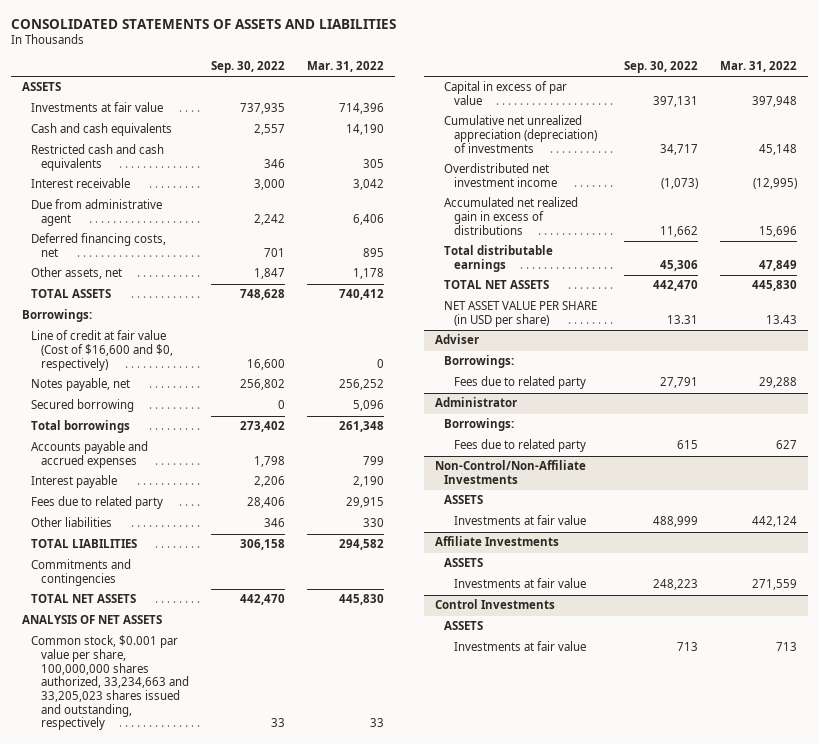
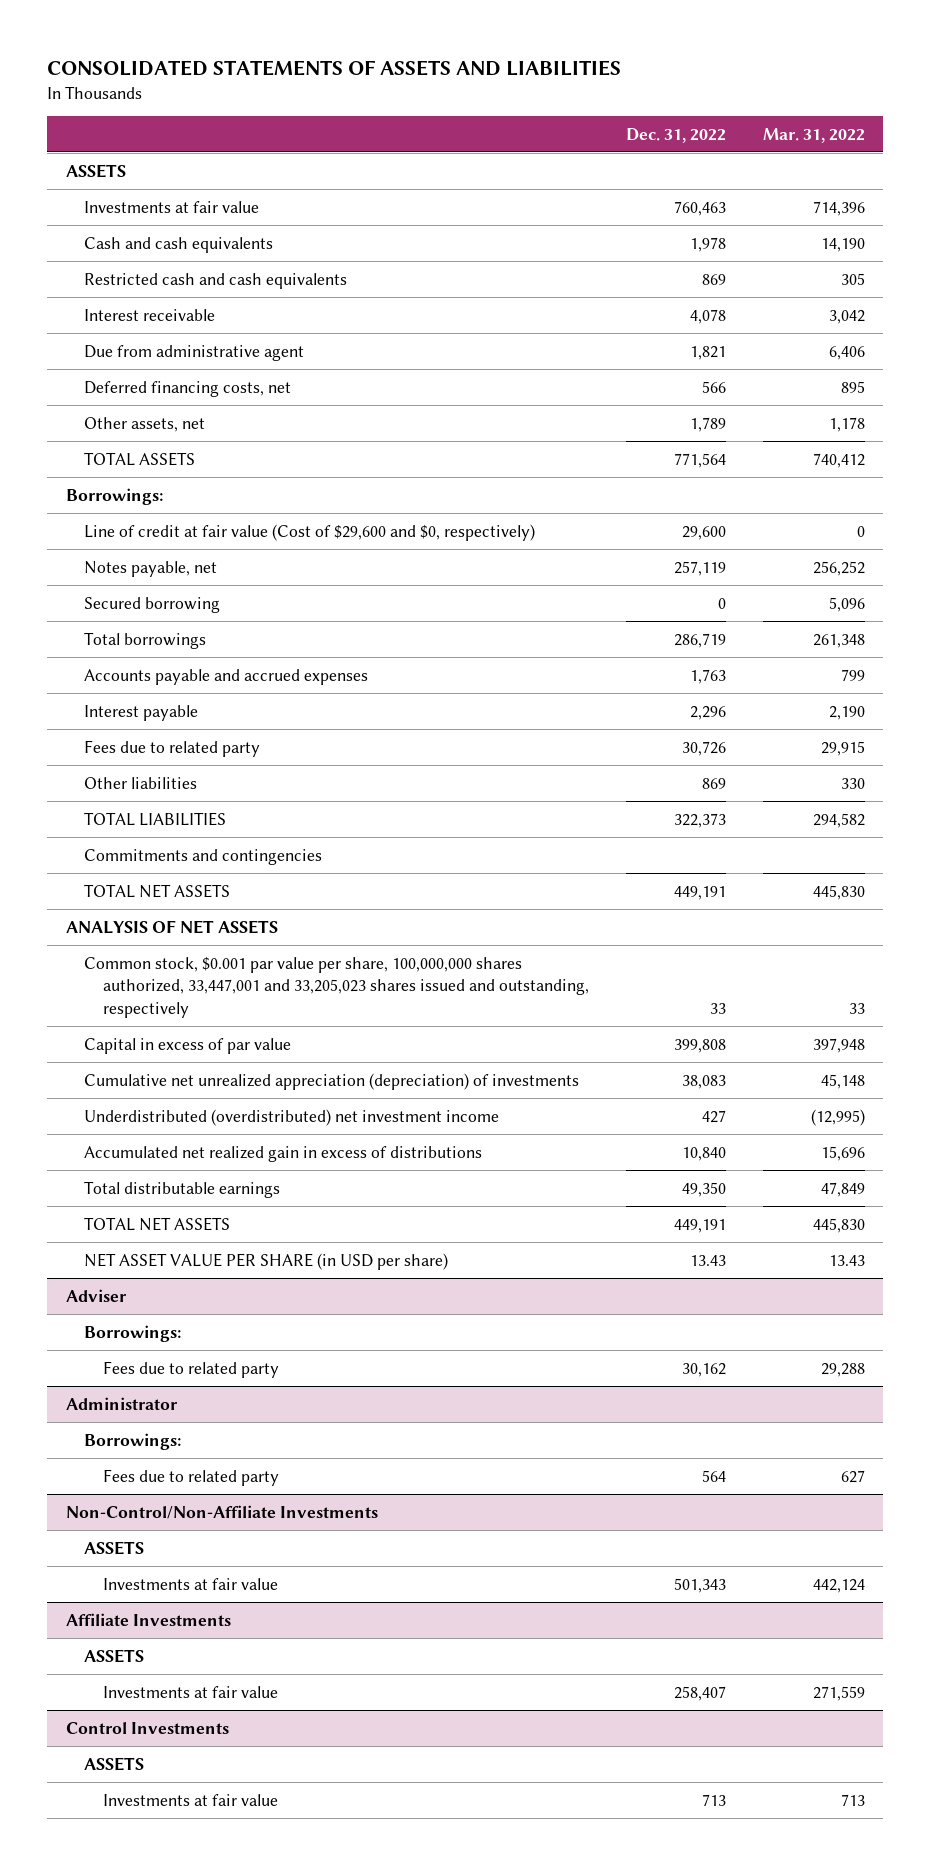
[210,61,285,74] Sep. 30, 2022 -> none
none -> [626,127,727,143] Dec. 31, 2022
[31,330,173,371] Line of credit at fair value (Cost of $16,600 and $0, respectively) -> [84,523,536,541] Line of credit at fair value (Cost of $29,600 and $0, respectively)
[31,635,189,731] Common stock, $0.001 par value per share, 100,000,000 shares authorized, 33,234,663 and 33,205,023 shares issued and outstanding, respectively -> [84,956,590,1018] Common stock, $0.001 par value per share, 100,000,000 shares authorized, 33,447,001 and 33,205,023 shares issued and outstanding, respectively
[444,163,557,188] Overdistributed net investment income -> [84,1108,500,1126] Underdistributed (overdistributed) net investment income

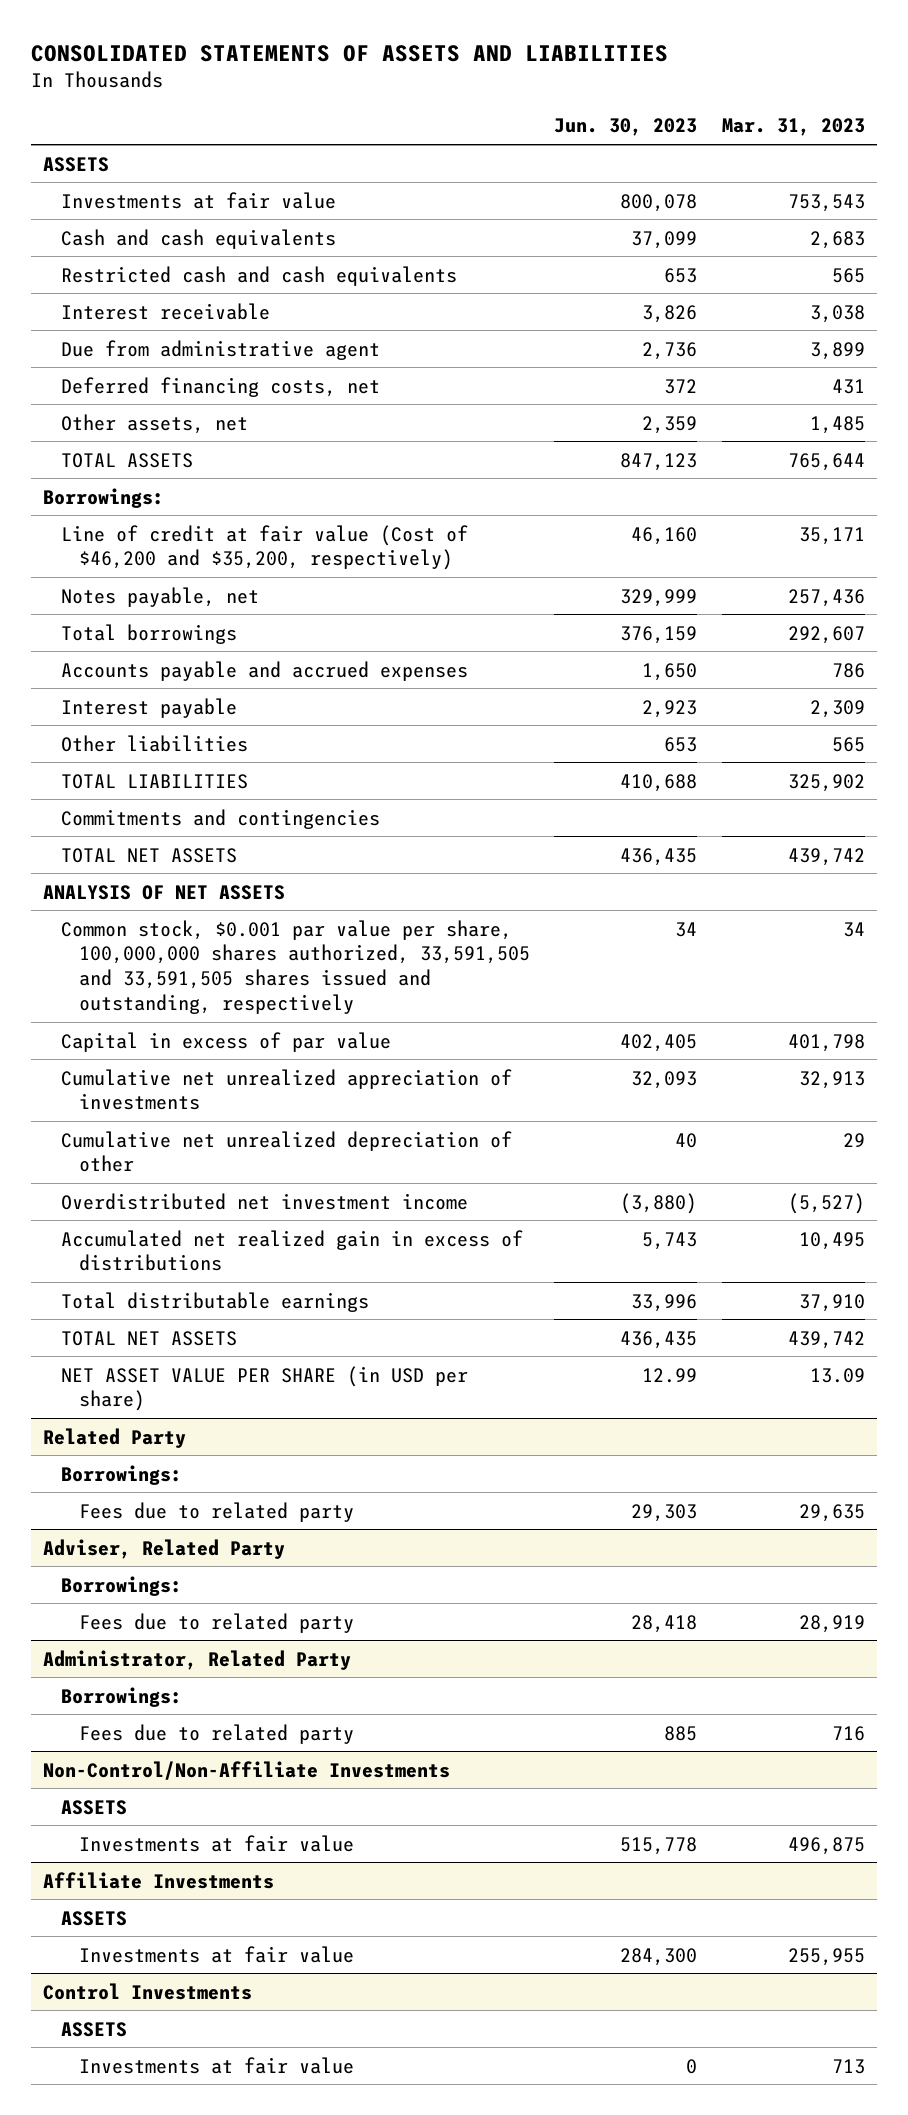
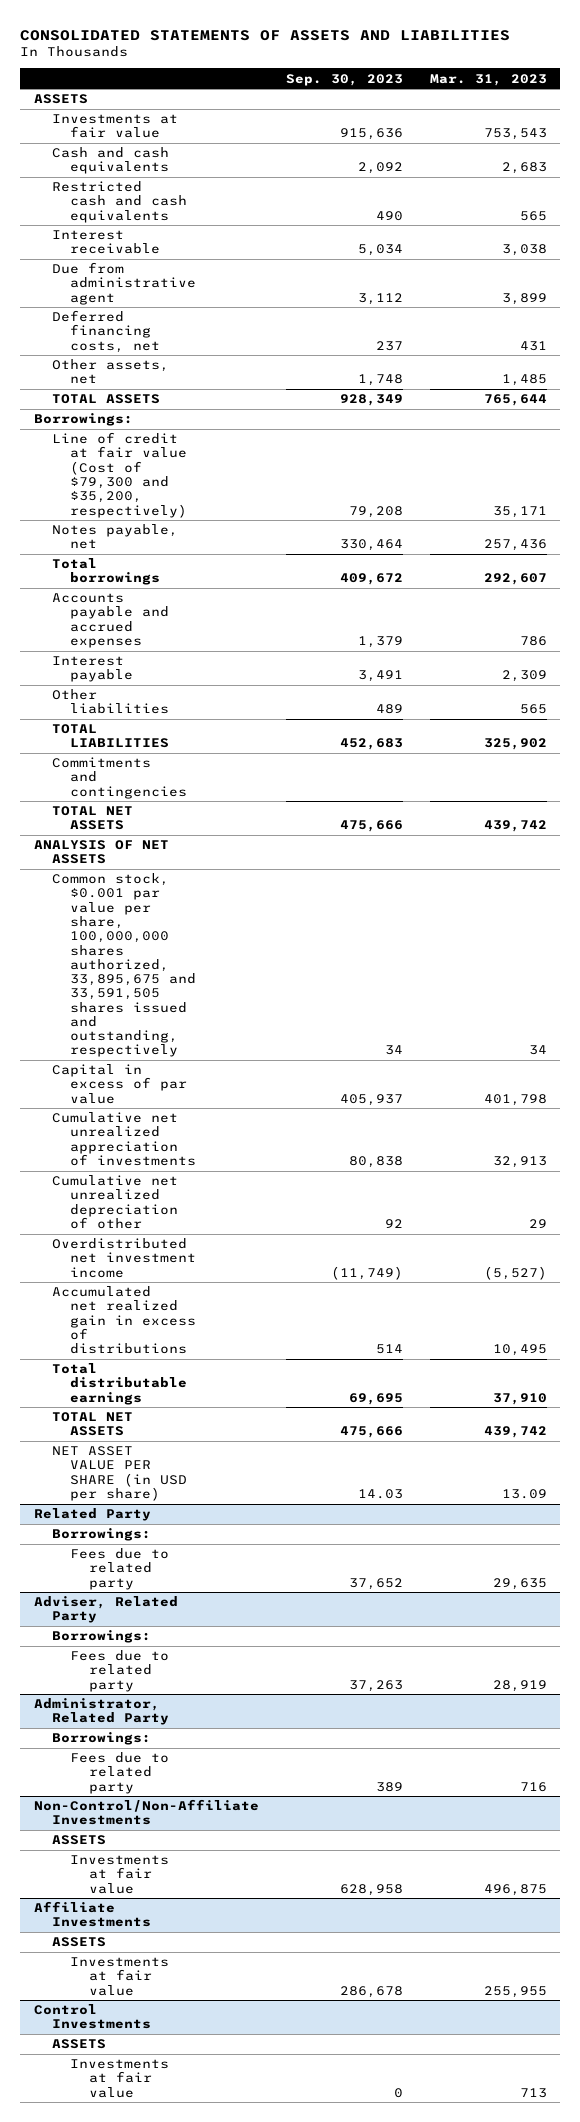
[554,118,698,137] Jun. 30, 2023 -> none
none -> [285,73,403,86] Sep. 30, 2023
[60,524,468,571] Line of credit at fair value (Cost of $46,200 and $35,200, respectively) -> [52,432,188,518] Line of credit at fair value (Cost of $79,300 and $35,200, respectively)
[60,919,530,1014] Common stock, $0.001 par value per share, 100,000,000 shares authorized, 33,591,505 and 33,591,505 shares issued and outstanding, respectively -> [52,873,197,1058] Common stock, $0.001 par value per share, 100,000,000 shares authorized, 33,895,675 and 33,591,505 shares issued and outstanding, respectively

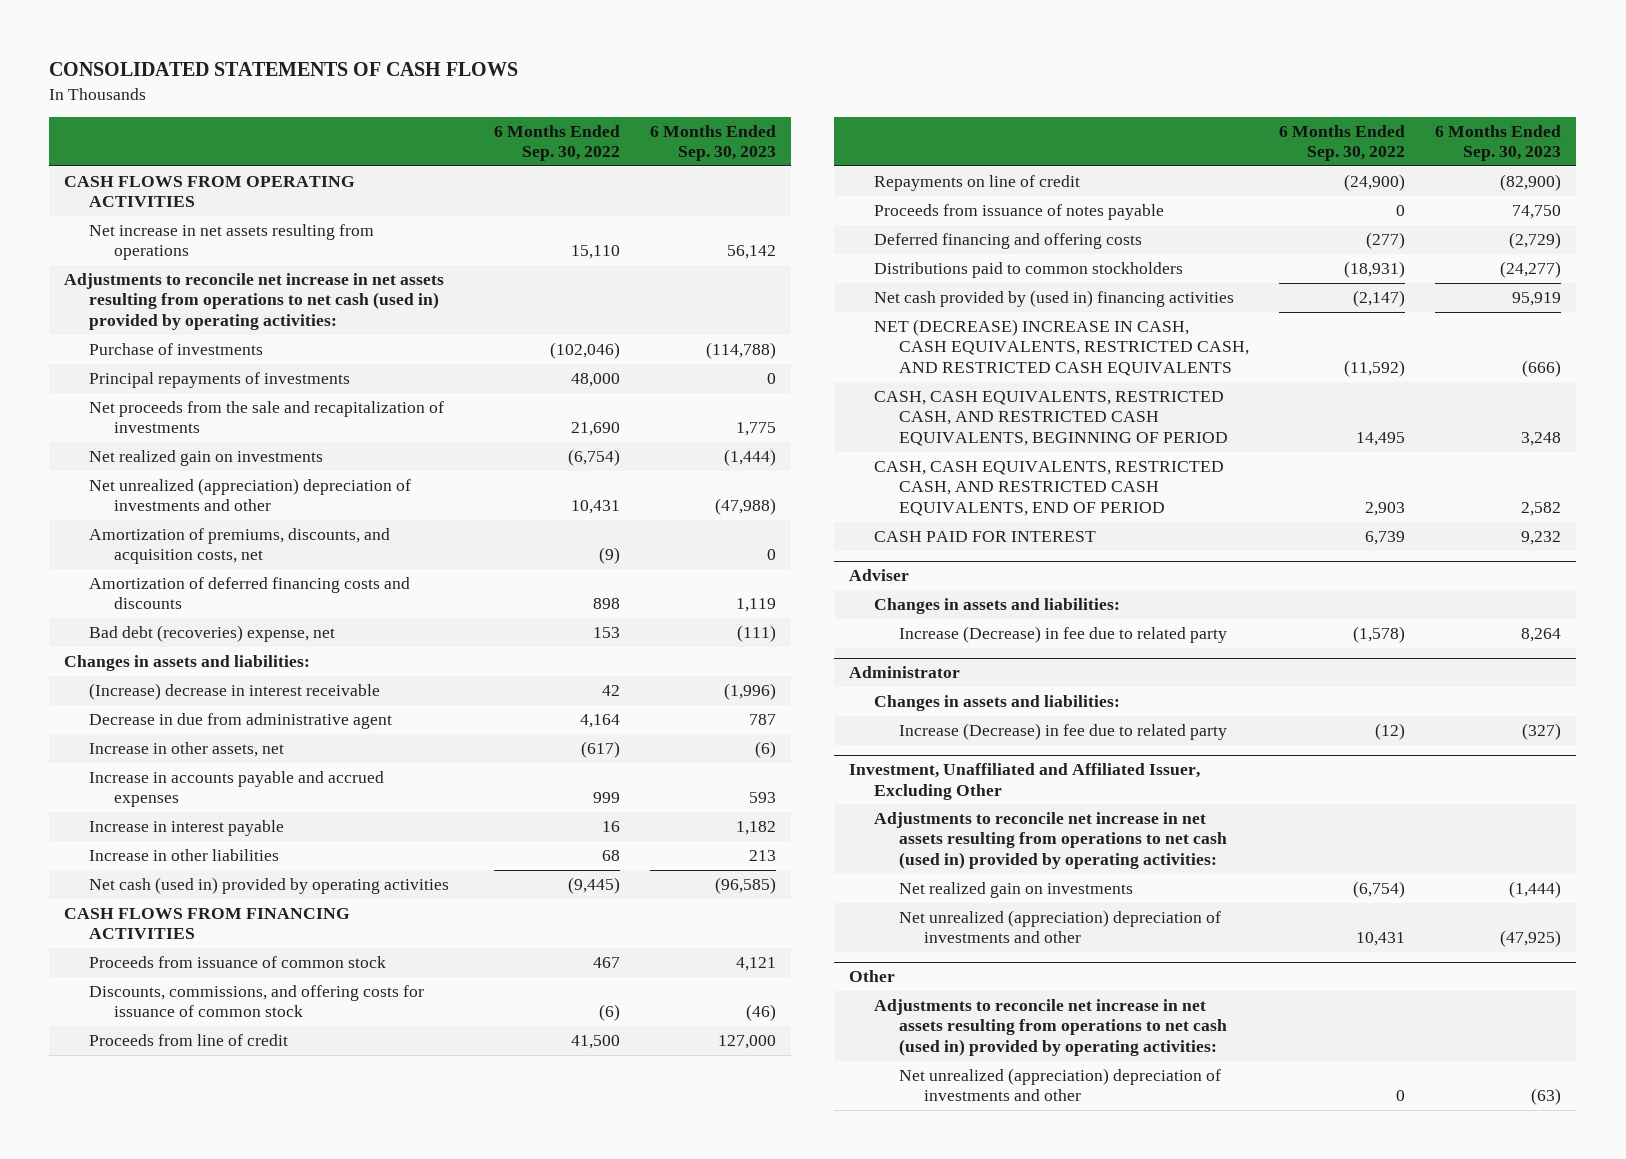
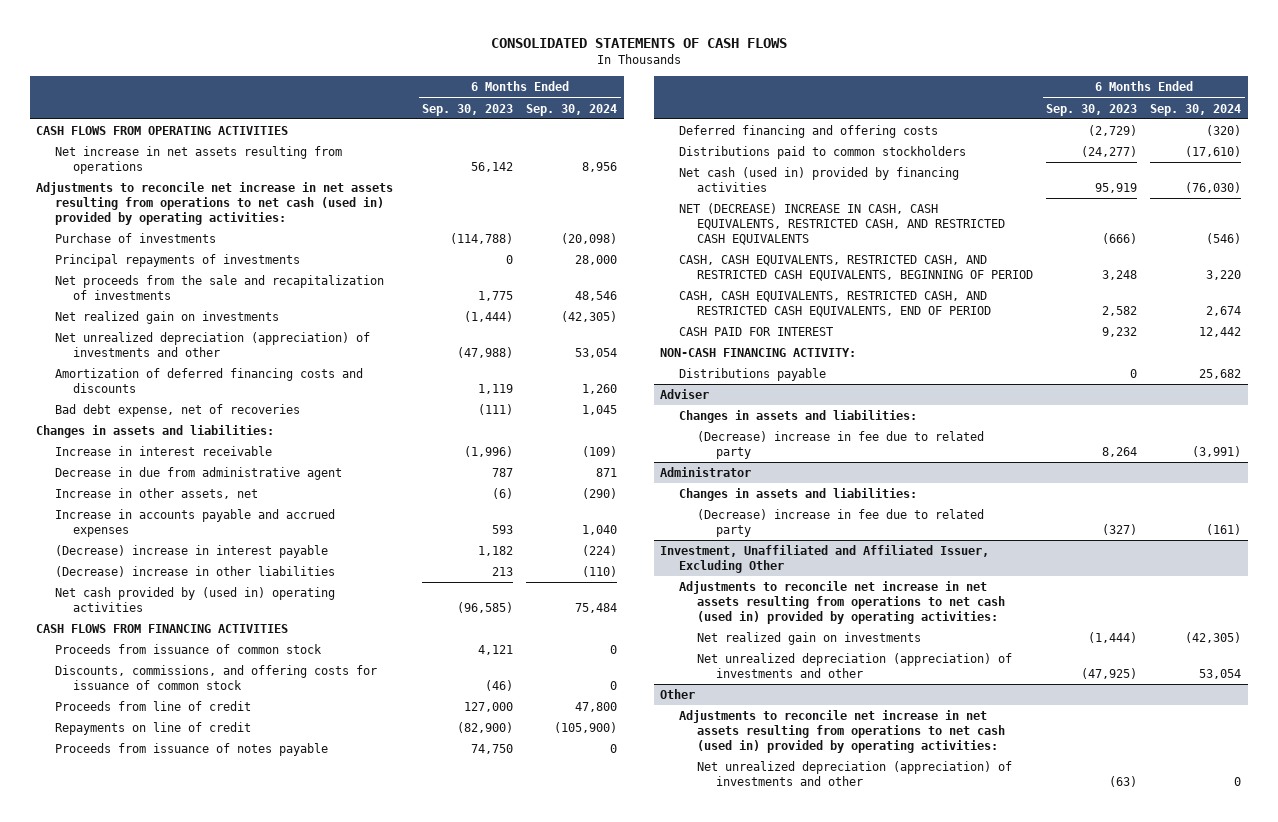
[494,124,621,162] 6 Months Ended Sep. 30, 2022 -> none
none -> [526,103,618,116] Sep. 30, 2024
[89,527,391,565] Amortization of premiums, discounts, and acquisition costs, net -> none
[89,477,412,512] Net unrealized (appreciation) depreciation of investments and other -> [54,331,370,358] Net unrealized depreciation (appreciation) of investments and other
[89,624,336,642] Bad debt (recoveries) expense, net -> [54,403,300,417] Bad debt expense, net of recoveries
[89,682,381,700] (Increase) decrease in interest receivable -> [54,445,272,456] Increase in interest receivable
[89,819,285,836] Increase in interest payable -> [54,544,328,558] (Decrease) increase in interest payable
[89,848,280,861] Increase in other liabilities -> [54,565,335,577] (Decrease) increase in other liabilities
[89,876,450,894] Net cash (used in) provided by operating activities -> [54,586,335,613] Net cash provided by (used in) operating activities
[874,289,1235,307] Net cash provided by (used in) financing activities -> [678,166,959,193] Net cash (used in) provided by financing activities
none -> [660,347,857,357] NON-CASH FINANCING ACTIVITY:
none -> [678,367,826,381] Distributions payable
[899,625,1228,643] Increase (Decrease) in fee due to related party -> [697,430,985,460] (Decrease) increase in fee due to related party
[899,722,1228,740] Increase (Decrease) in fee due to related party -> [697,508,985,538] (Decrease) increase in fee due to related party
[899,909,1222,944] Net unrealized (appreciation) depreciation of investments and other -> [697,652,1013,679] Net unrealized depreciation (appreciation) of investments and other
[899,1067,1222,1102] Net unrealized (appreciation) depreciation of investments and other -> [697,760,1013,787] Net unrealized depreciation (appreciation) of investments and other

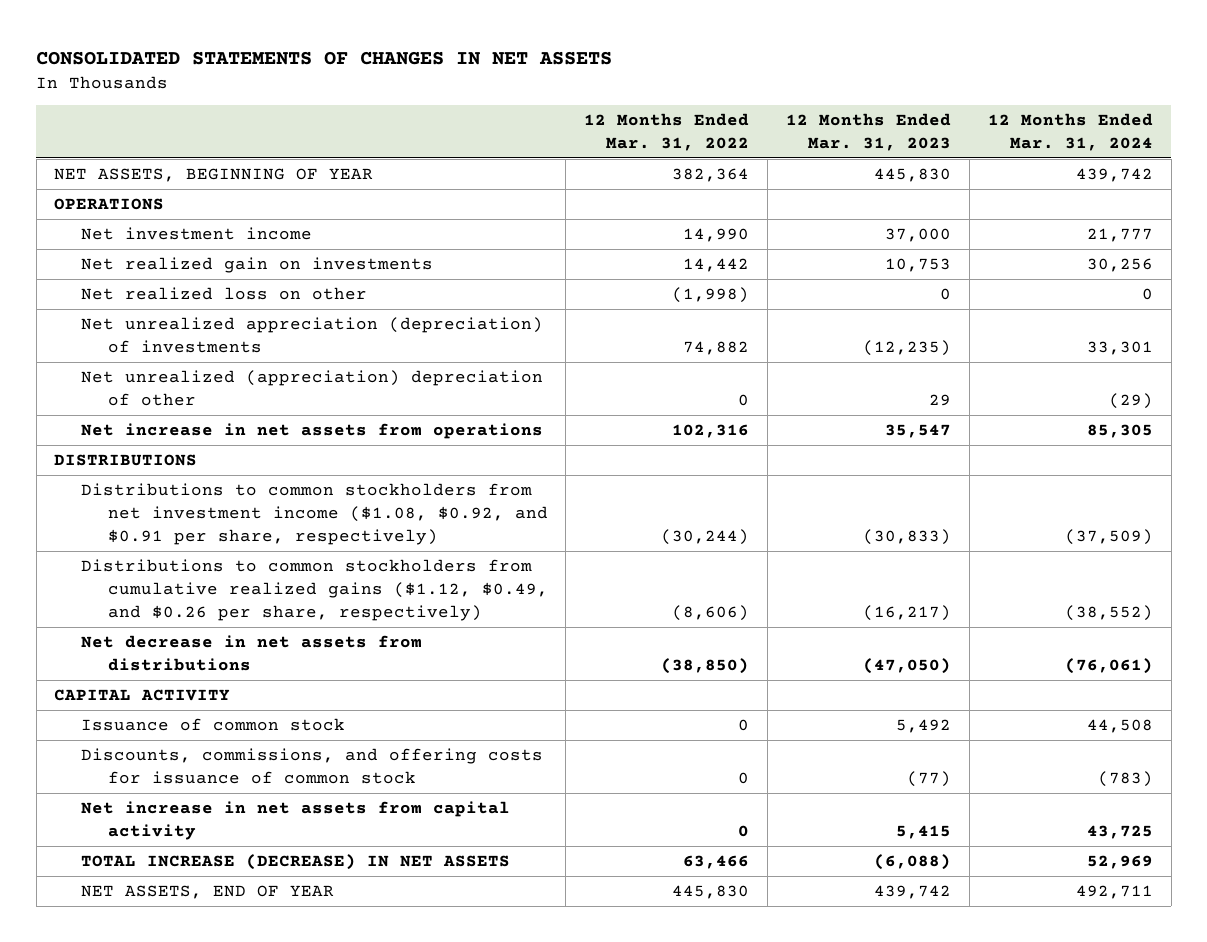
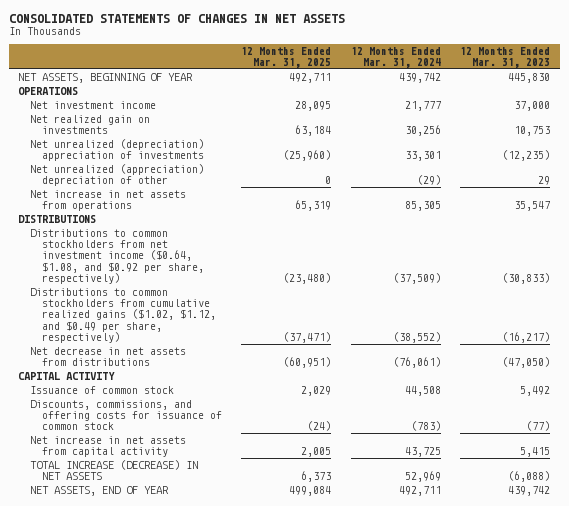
[584,113,750,152] 12 Months Ended Mar. 31, 2022 -> none
none -> [241,46,332,68] 12 Months Ended Mar. 31, 2025
[81,287,368,301] Net realized loss on other -> none
[81,317,544,353] Net unrealized appreciation (depreciation) of investments -> [30,138,205,162] Net unrealized (depreciation) appreciation of investments
[81,483,548,545] Distributions to common stockholders from net investment income ($1.08, $0.92, and $0.91 per share, respectively) -> [30,228,204,285] Distributions to common stockholders from net investment income ($0.64, $1.08, and $0.92 per share, respectively)
[81,559,548,621] Distributions to common stockholders from cumulative realized gains ($1.12, $0.49, and $0.26 per share, respectively) -> [30,287,216,344] Distributions to common stockholders from cumulative realized gains ($1.02, $1.12, and $0.49 per share, respectively)

